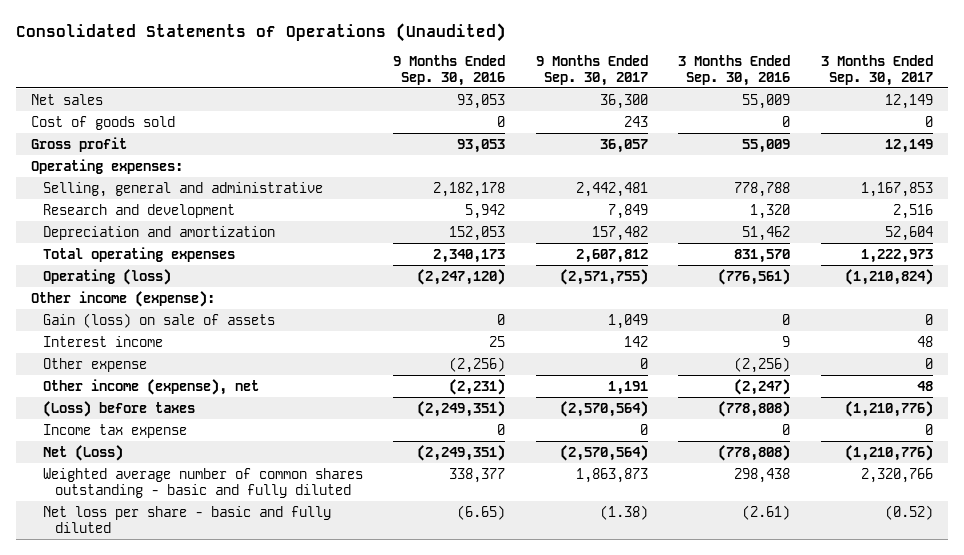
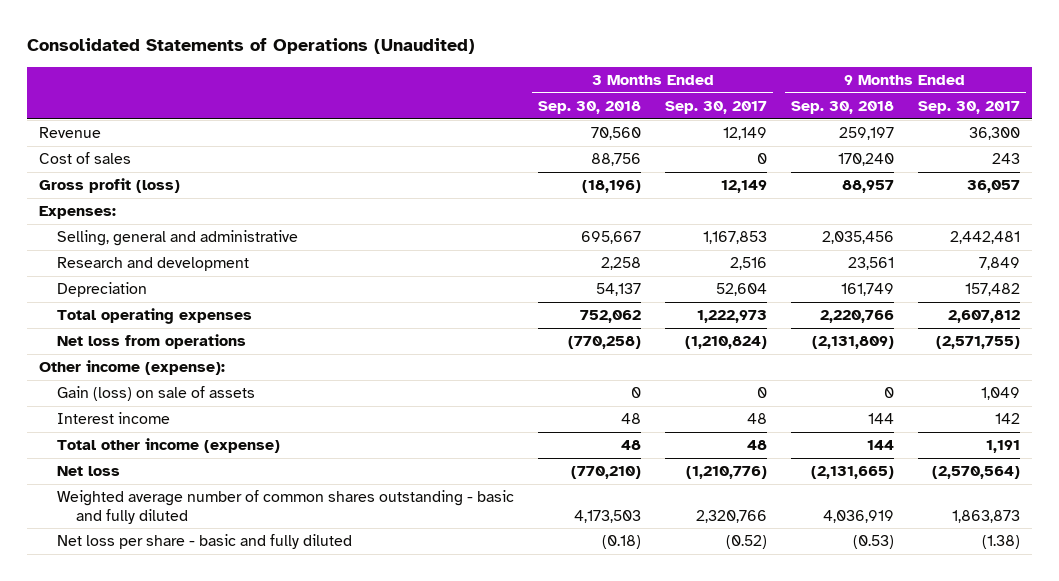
[393,54,506,86] 9 Months Ended Sep. 30, 2016 -> none
[678,54,791,86] 3 Months Ended Sep. 30, 2016 -> none
none -> [538,100,642,114] Sep. 30, 2018
none -> [790,100,894,114] Sep. 30, 2018
[31,93,104,105] Net sales -> [38,127,101,139] Revenue
[31,115,176,130] Cost of goods sold -> [38,152,131,165] Cost of sales
[31,136,128,152] Gross profit -> [38,178,180,194] Gross profit (loss)
[31,158,184,174] Operating expenses: -> [38,206,116,220] Expenses:
[43,225,276,240] Depreciation and amortization -> [57,282,148,298] Depreciation
[43,268,172,285] Operating (loss) -> [57,334,247,350] Net loss from operations
[43,357,148,372] Other expense -> none
[43,400,196,417] (Loss) before taxes -> none
[43,423,188,438] Income tax expense -> none
[43,378,260,395] Other income (expense), net -> [57,438,281,454] Total other income (expense)
[43,444,124,461] Net (Loss) -> [57,466,121,477] Net loss

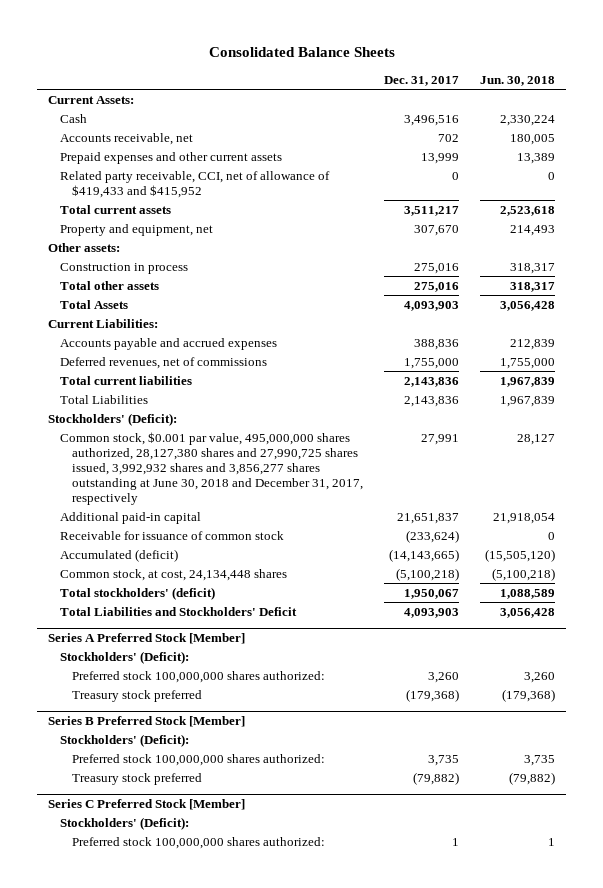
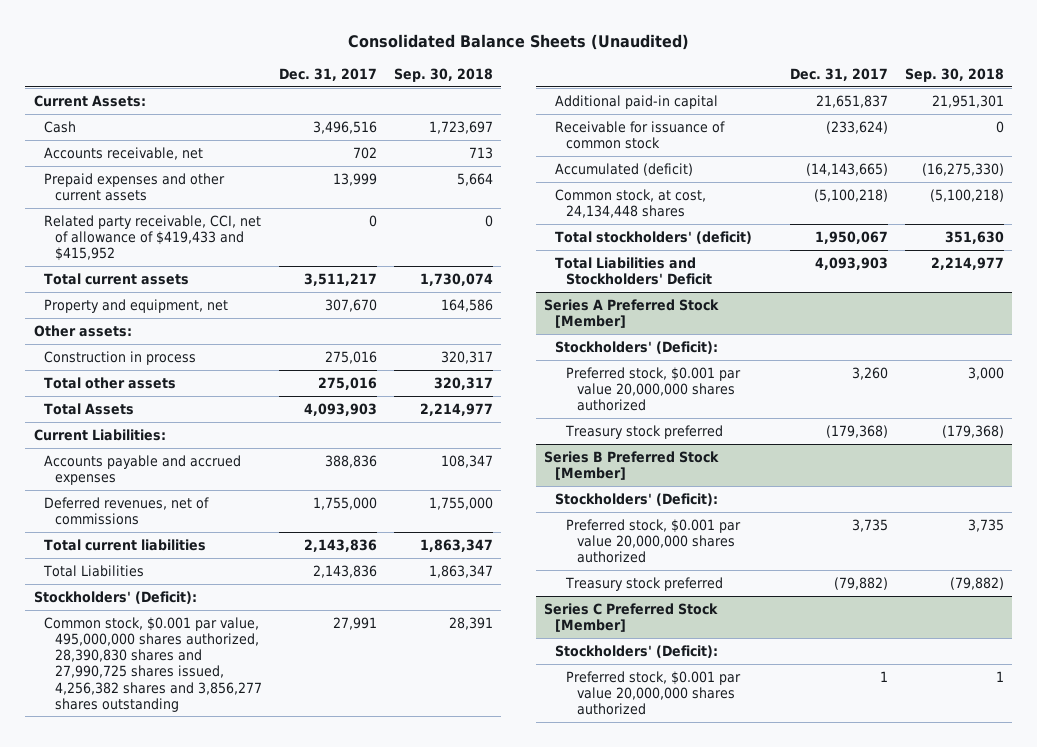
[208,47,395,58] Consolidated Balance Sheets -> [347,33,689,50] Consolidated Balance Sheets (Unaudited)
[480,75,556,86] Jun. 30, 2018 -> none
none -> [393,67,493,82] Sep. 30, 2018
[59,431,363,505] Common stock, $0.001 par value, 495,000,000 shares authorized, 28,127,380 shares and 27,990,725 shares issued, 3,992,932 shares and 3,856,277 shares outstanding at June 30, 2018 and December 31, 2017, respectively -> [44,616,263,712] Common stock, $0.001 par value, 495,000,000 shares authorized, 28,390,830 shares and 27,990,725 shares issued, 4,256,382 shares and 3,856,277 shares outstanding
[71,670,325,683] Preferred stock 100,000,000 shares authorized: -> [566,366,742,412] Preferred stock, $0.001 par value 20,000,000 shares authorized
[71,753,325,766] Preferred stock 100,000,000 shares authorized: -> [566,518,742,564] Preferred stock, $0.001 par value 20,000,000 shares authorized
[71,836,325,849] Preferred stock 100,000,000 shares authorized: -> [566,670,742,716] Preferred stock, $0.001 par value 20,000,000 shares authorized

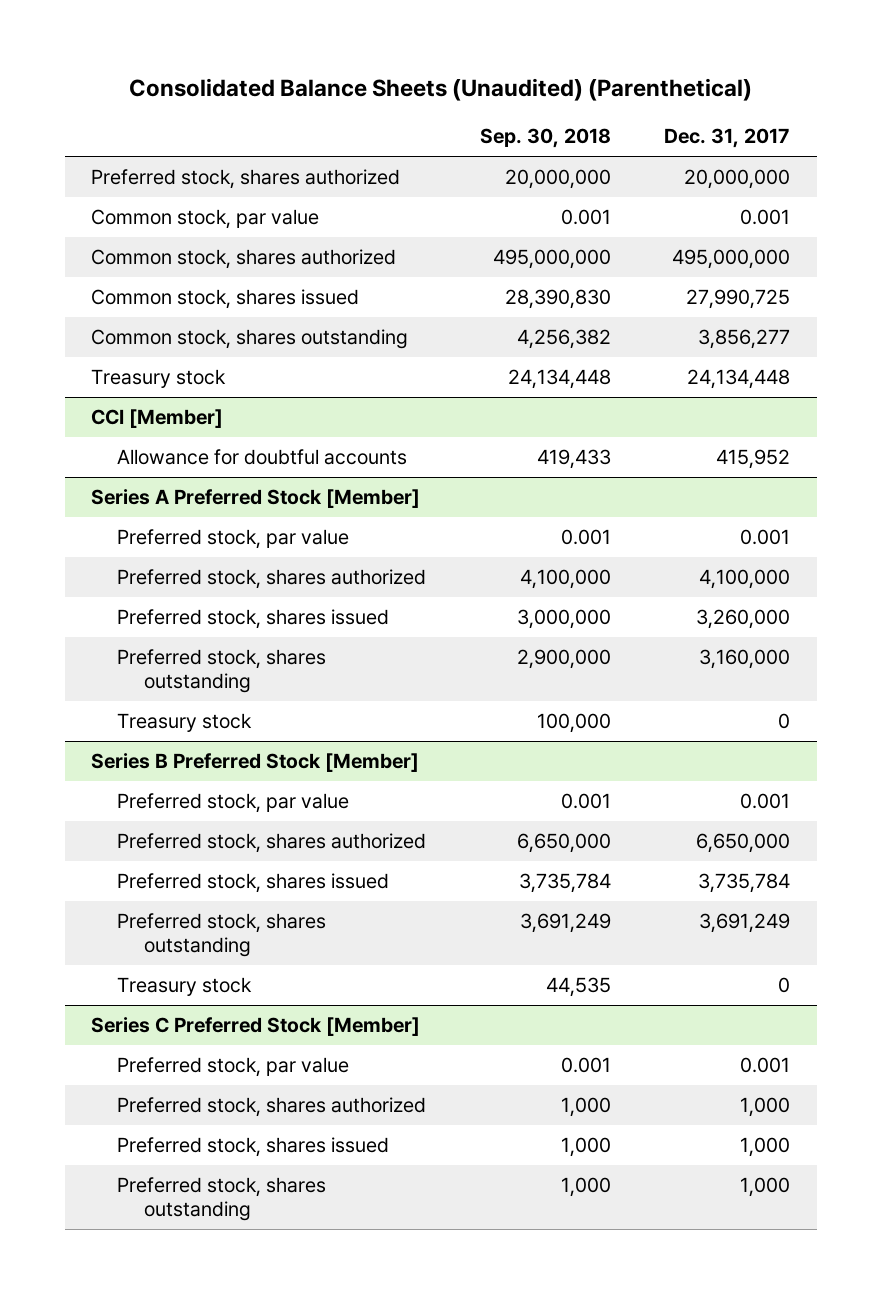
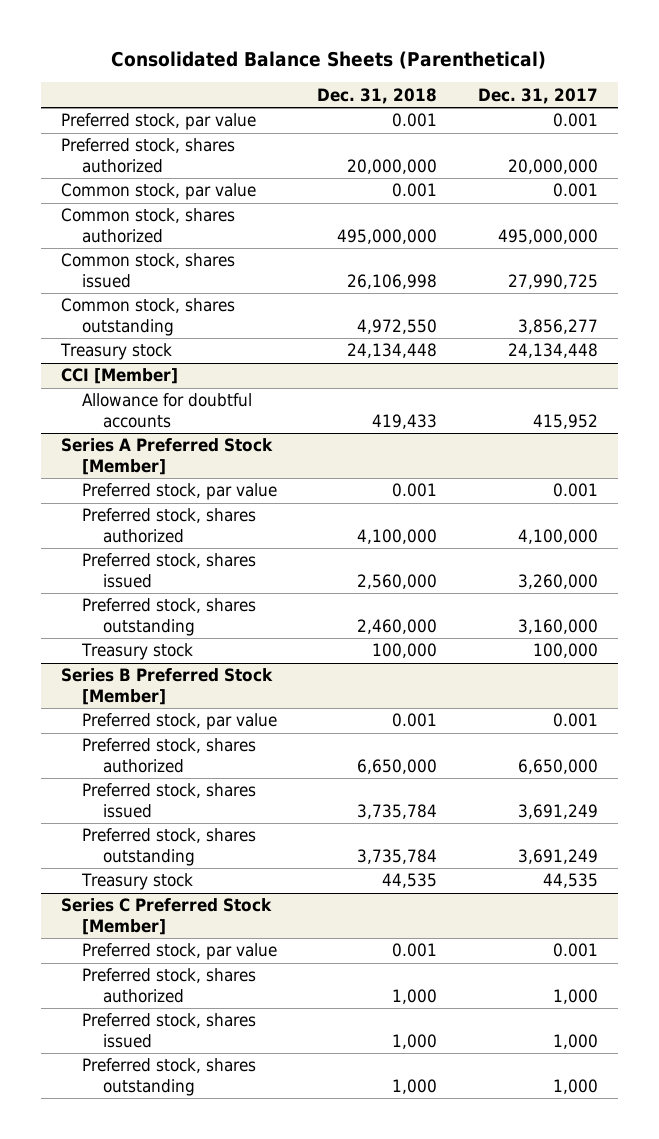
[128,77,752,101] Consolidated Balance Sheets (Unaudited) (Parenthetical) -> [111,51,547,70] Consolidated Balance Sheets (Parenthetical)
[479,128,611,149] Sep. 30, 2018 -> none
none -> [317,87,438,104] Dec. 31, 2018
none -> [60,113,256,131] Preferred stock, par value
[778,713,791,730] 0 -> [532,643,598,659] 100,000
[698,873,791,894] 3,735,784 -> [517,803,598,819] 3,691,249
[778,977,791,994] 0 -> [542,873,598,889] 44,535

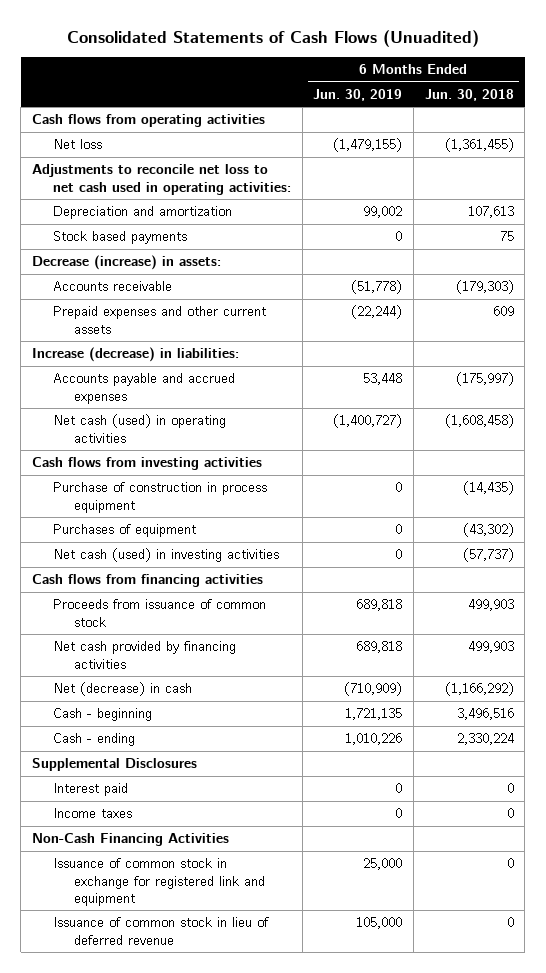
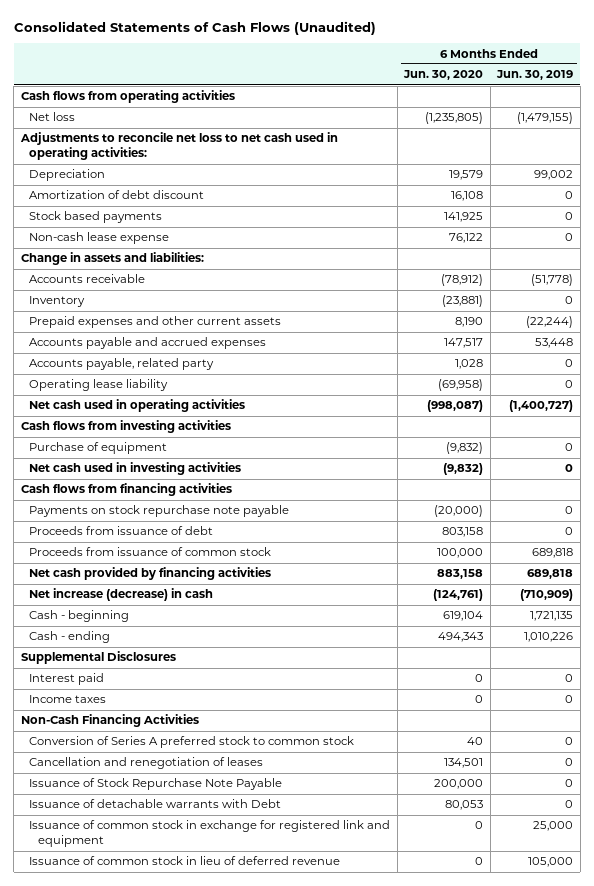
[66,30,479,48] Consolidated Statements of Cash Flows (Unuadited) -> [13,20,376,35] Consolidated Statements of Cash Flows (Unaudited)
[424,89,514,102] Jun. 30, 2018 -> none
none -> [403,70,484,81] Jun. 30, 2020
[52,206,232,220] Depreciation and amortization -> [29,169,106,182] Depreciation
none -> [29,190,205,200] Amortization of debt discount
none -> [29,232,170,245] Non-cash lease expense
[32,255,222,271] Decrease (increase) in assets: -> [20,252,204,266] Change in assets and liabilities:
none -> [29,296,86,308] Inventory
[32,347,240,363] Increase (decrease) in liabilities: -> none
none -> [29,358,215,371] Accounts payable, related party
none -> [29,379,169,392] Operating lease liability
[52,414,226,443] Net cash (used) in operating activities -> [29,399,246,413] Net cash used in operating activities
[52,482,267,513] Purchase of construction in process equipment -> none
[52,524,196,538] Purchases of equipment -> [29,442,168,455] Purchase of equipment
[52,548,279,563] Net cash (used) in investing activities -> [29,462,242,476] Net cash used in investing activities
none -> [29,505,290,518] Payments on stock repurchase note payable
none -> [29,526,214,536] Proceeds from issuance of debt
[52,682,192,697] Net (decrease) in cash -> [29,588,214,602] Net increase (decrease) in cash
none -> [29,736,355,749] Conversion of Series A preferred stock to common stock
none -> [29,757,264,770] Cancellation and renegotiation of leases
none -> [29,778,283,791] Issuance of Stock Repurchase Note Payable
none -> [29,799,282,809] Issuance of detachable warrants with Debt

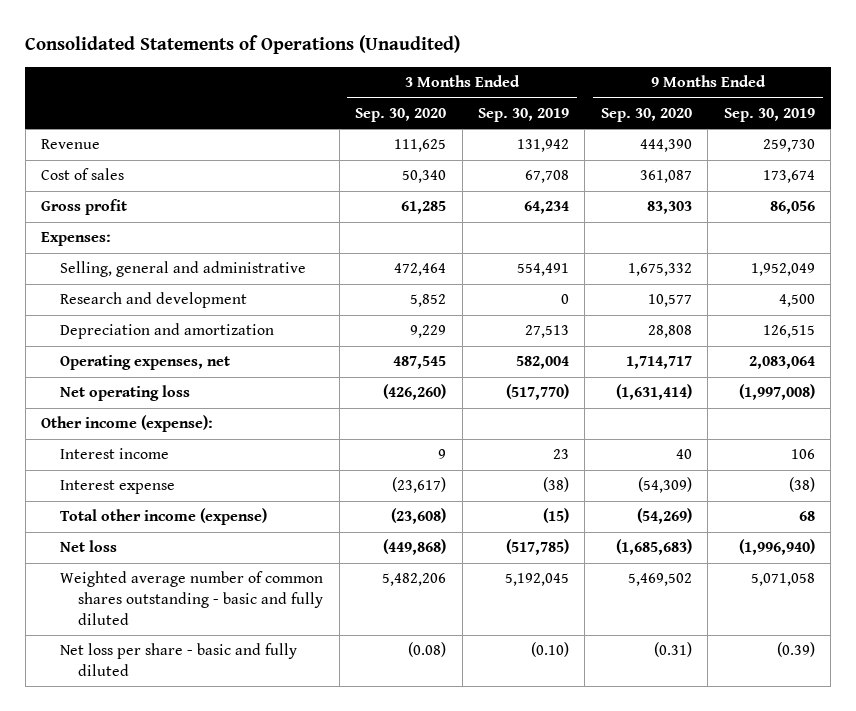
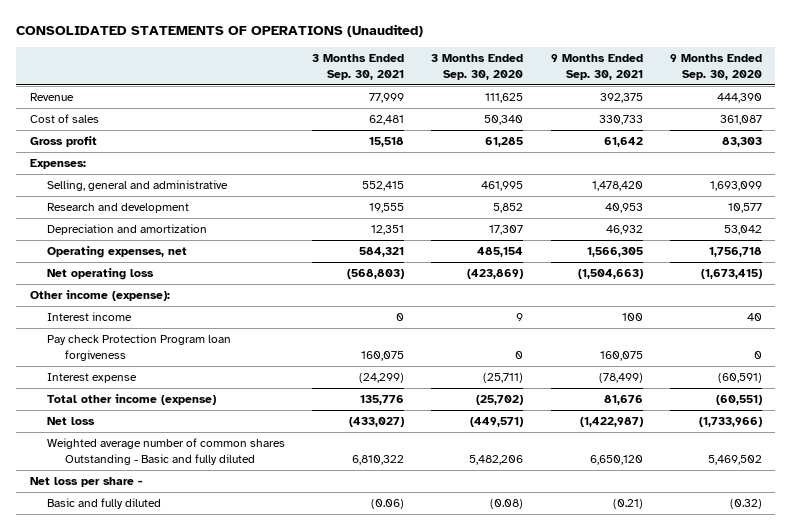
[25,35,461,55] Consolidated Statements of Operations (Unaudited) -> [16,24,424,38] CONSOLIDATED STATEMENTS OF OPERATIONS (Unaudited)
[478,107,570,122] Sep. 30, 2019 -> none
[723,107,815,122] Sep. 30, 2019 -> none
none -> [312,54,405,80] 3 Months Ended Sep. 30, 2021
none -> [550,54,643,80] 9 Months Ended Sep. 30, 2021
[394,263,447,277] 472,464 -> [481,181,524,192] 461,995
[627,263,692,277] 1,675,332 -> [709,181,762,192] 1,693,099
[410,325,447,339] 9,229 -> [489,225,524,236] 17,307
[647,325,692,339] 28,808 -> [723,225,762,236] 53,042
[393,356,447,370] 487,545 -> [477,247,524,258] 485,154
[625,356,692,370] 1,714,717 -> [708,247,762,258] 1,756,718
[383,384,447,401] (426,260) -> [467,269,524,280] (423,869)
[615,384,692,401] (1,631,414) -> [700,269,762,280] (1,673,415)
none -> [47,334,232,361] Pay check Protection Program loan forgiveness
[392,477,447,494] (23,617) -> [483,373,524,384] (25,711)
[637,477,692,494] (54,309) -> [717,373,762,384] (60,591)
[391,508,447,525] (23,608) -> [476,395,524,406] (25,702)
[636,508,692,525] (54,269) -> [715,395,762,406] (60,551)
[383,539,447,556] (449,868) -> [470,417,524,428] (449,571)
[615,539,692,556] (1,685,683) -> [698,417,762,428] (1,733,966)
[59,571,324,625] Weighted average number of common shares outstanding - basic and fully diluted -> [47,438,286,465] Weighted average number of common shares Outstanding - Basic and fully diluted
none -> [29,477,143,488] Net loss per share -
[59,643,297,677] Net loss per share - basic and fully diluted -> [47,498,162,510] Basic and fully diluted
[653,642,692,658] (0.31) -> [729,499,762,510] (0.32)

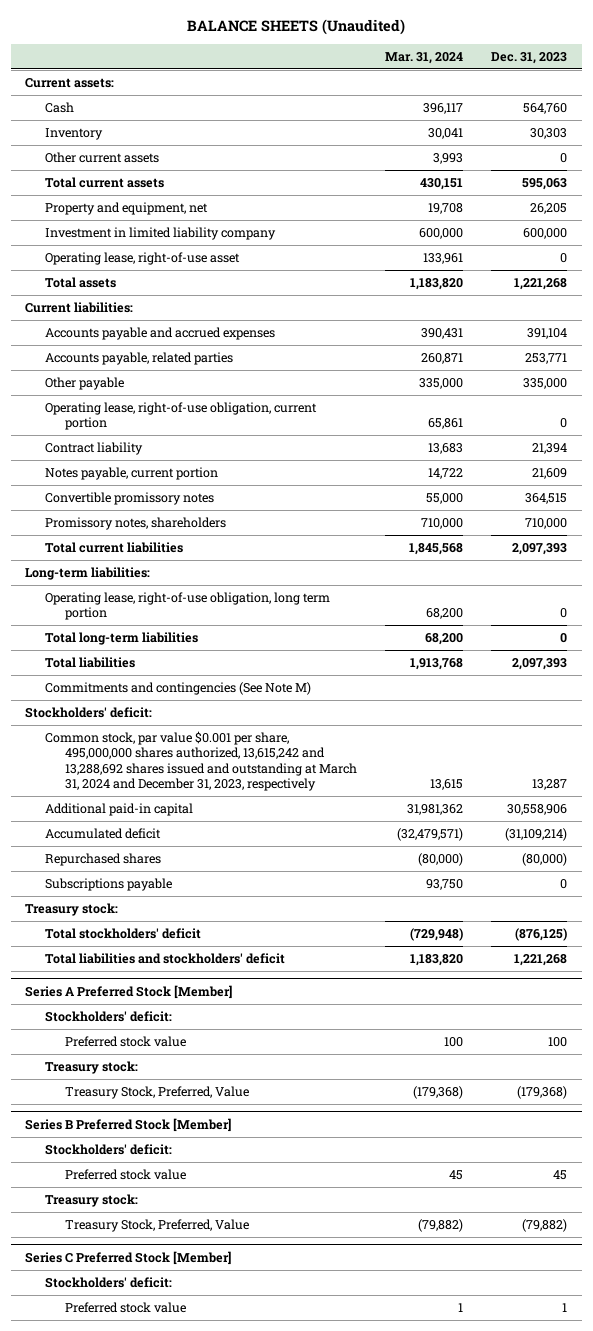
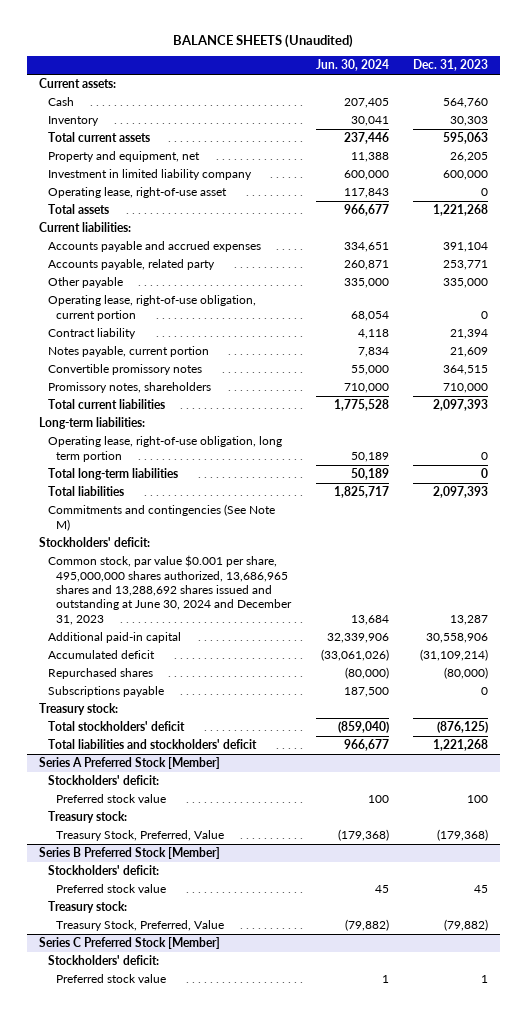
[384,51,463,64] Mar. 31, 2024 -> none
none -> [315,59,389,72] Jun. 30, 2024
[45,152,160,164] Other current assets -> none
[45,352,234,366] Accounts payable, related parties -> [47,259,215,271] Accounts payable, related party
[45,731,357,791] Common stock, par value $0.001 per share, 495,000,000 shares authorized, 13,615,242 and 13,288,692 shares issued and outstanding at March 31, 2024 and December 31, 2023, respectively -> [47,555,293,625] Common stock, par value $0.001 per share, 495,000,000 shares authorized, 13,686,965 shares and 13,288,692 shares issued and outstanding at June 30, 2024 and December 31, 2023

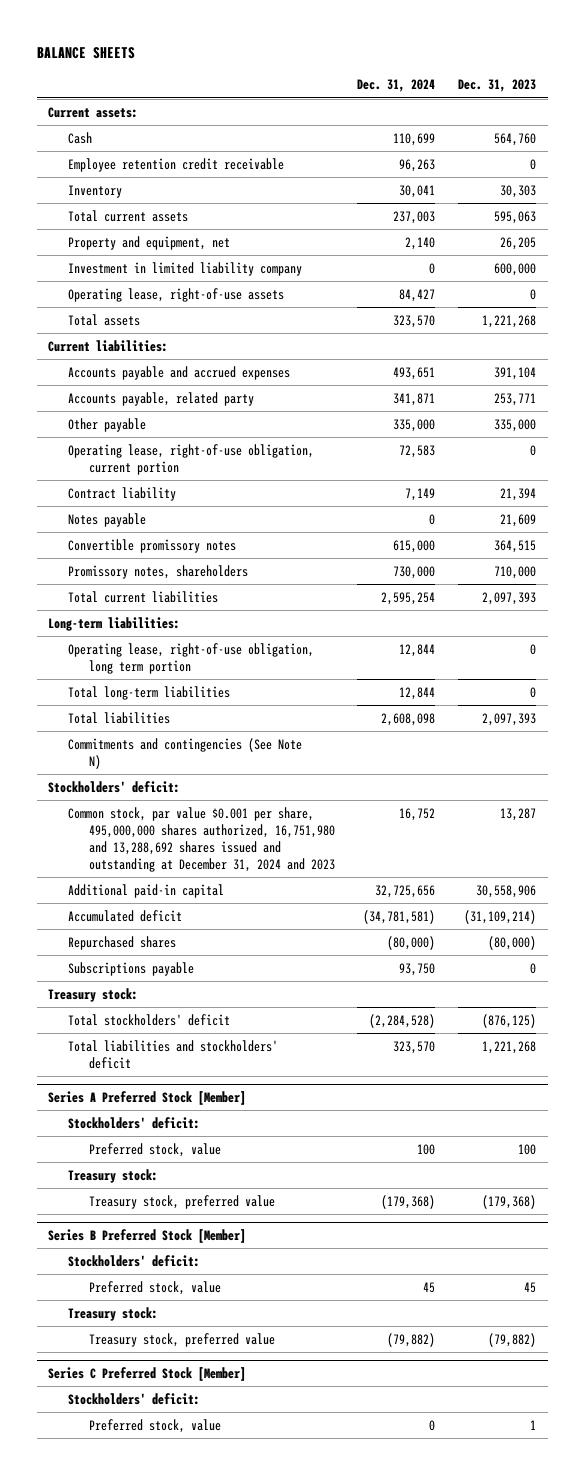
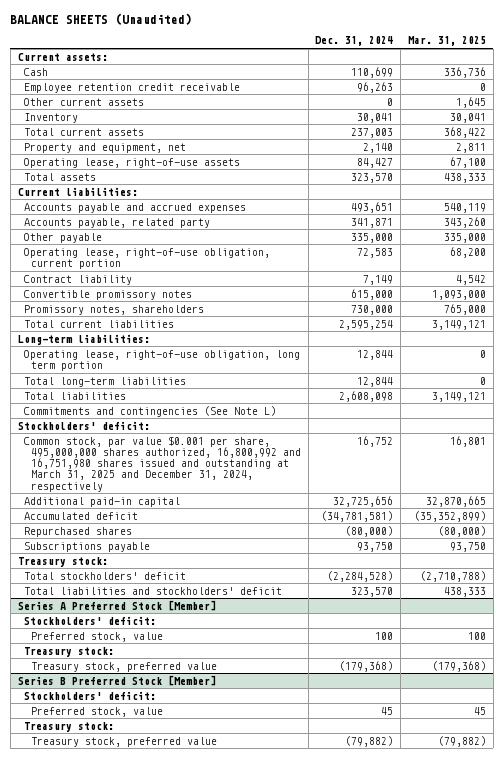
[37,47,136,60] BALANCE SHEETS -> [10,12,193,25] BALANCE SHEETS (Unaudited)
[458,79,537,93] Dec. 31, 2023 -> none
none -> [407,36,486,47] Mar. 31, 2025
none -> [24,97,145,106] Other current assets
[68,261,303,276] Investment in limited liability company -> none
[68,512,147,527] Notes payable -> none
[68,737,303,769] Commitments and contingencies (See Note N) -> [24,405,277,417] Commitments and contingencies (See Note L)
[68,806,335,872] Common stock, par value $0.001 per share, 495,000,000 shares authorized, 16,751,980 and 13,288,692 shares issued and outstanding at December 31, 2024 and 2023 -> [24,435,301,492] Common stock, par value $0.001 per share, 495,000,000 shares authorized, 16,800,992 and 16,751,980 shares issued and outstanding at March 31, 2025 and December 31, 2024, respectively
[48,1367,247,1382] Series C Preferred Stock [Member] -> none
[68,1392,201,1405] Stockholders' deficit: -> none
[88,1418,221,1433] Preferred stock, value -> none

